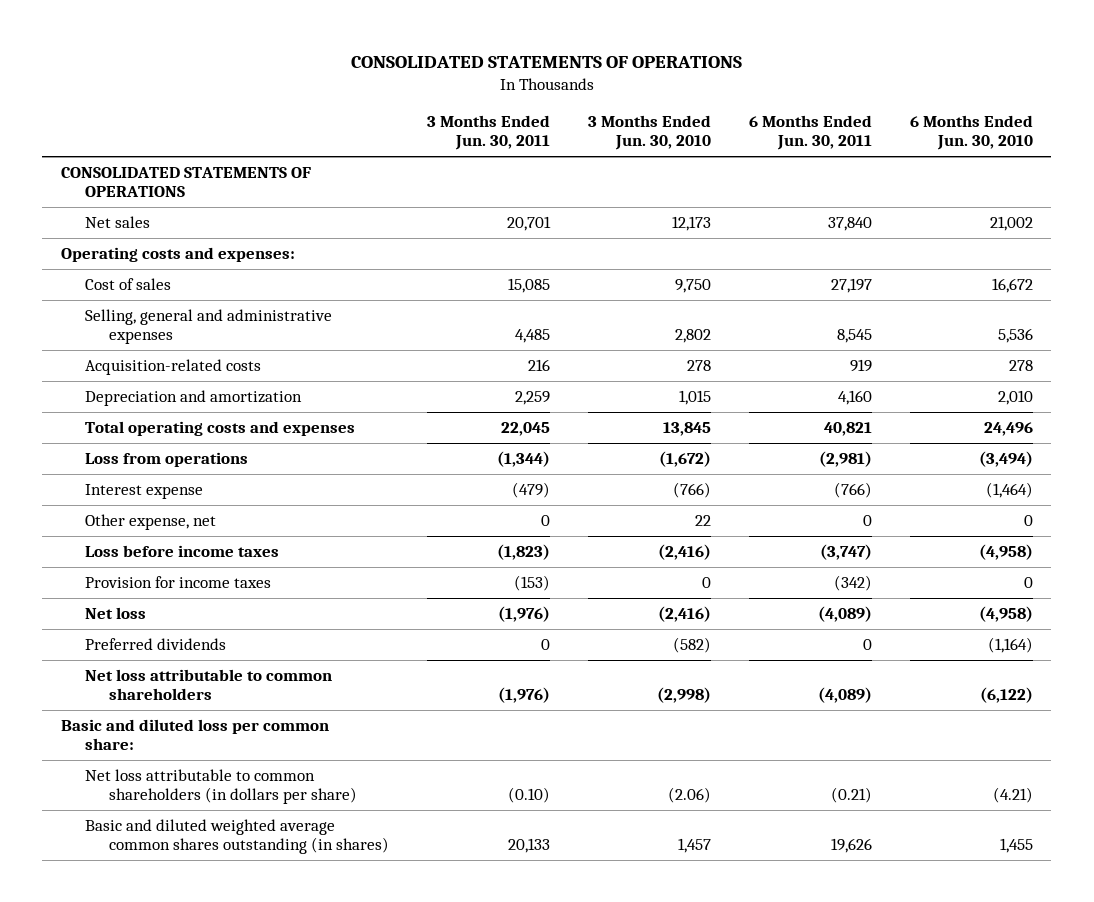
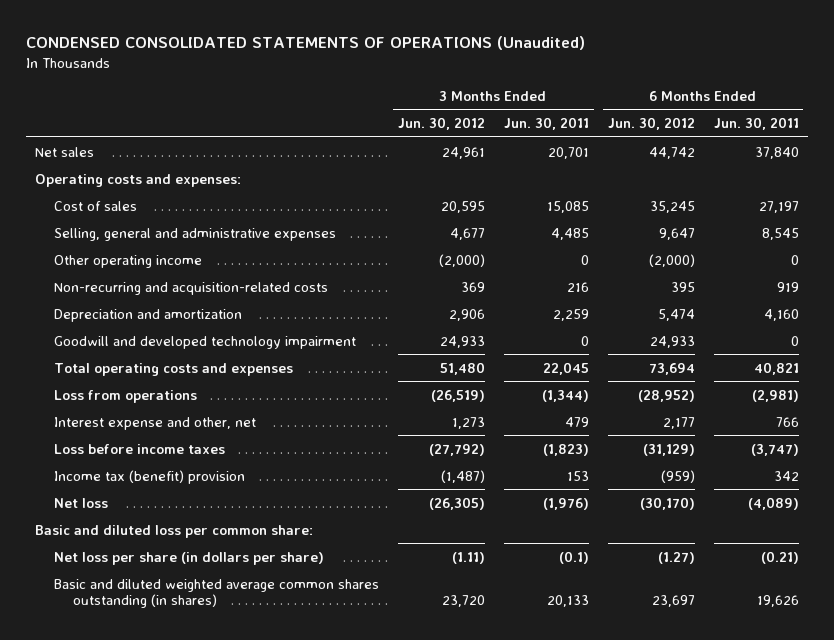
[350,55,742,68] CONSOLIDATED STATEMENTS OF OPERATIONS -> [25,36,585,51] CONDENSED CONSOLIDATED STATEMENTS OF OPERATIONS (Unaudited)
[587,114,711,151] 3 Months Ended Jun. 30, 2010 -> none
[909,114,1033,151] 6 Months Ended Jun. 30, 2010 -> none
none -> [397,116,485,130] Jun. 30, 2012
none -> [607,116,695,130] Jun. 30, 2012
[61,167,312,198] CONSOLIDATED STATEMENTS OF OPERATIONS -> none
none -> [54,254,203,268] Other operating income
[84,359,261,376] Acquisition-related costs -> [54,281,329,295] Non-recurring and acquisition-related costs
none -> [54,335,357,349] Goodwill and developed technology impairment
[84,514,216,531] Other expense, net -> none
[84,484,203,500] Interest expense -> [54,416,257,430] Interest expense and other, net
[511,482,550,499] (479) -> [564,416,589,427] 479
[833,482,872,499] (766) -> [775,416,799,427] 766
[84,576,271,589] Provision for income taxes -> [54,469,246,484] Income tax (benefit) provision
[513,575,550,592] (153) -> [566,470,589,481] 153
[833,575,872,592] (342) -> [773,470,799,481] 342
[84,638,226,651] Preferred dividends -> none
[84,669,332,701] Net loss attributable to common shareholders -> none
[84,769,357,805] Net loss attributable to common shareholders (in dollars per share) -> [54,551,325,565] Net loss per share (in dollars per share)
[507,787,550,804] (0.10) -> [558,550,589,564] (0.1)

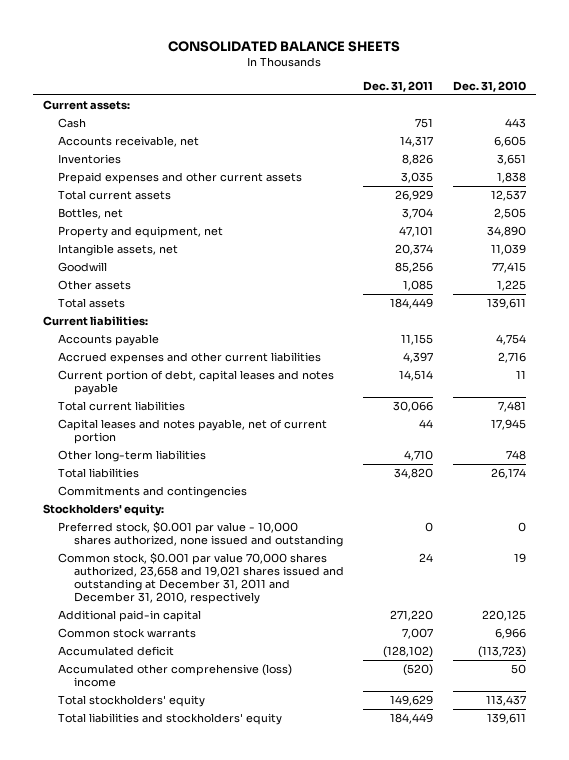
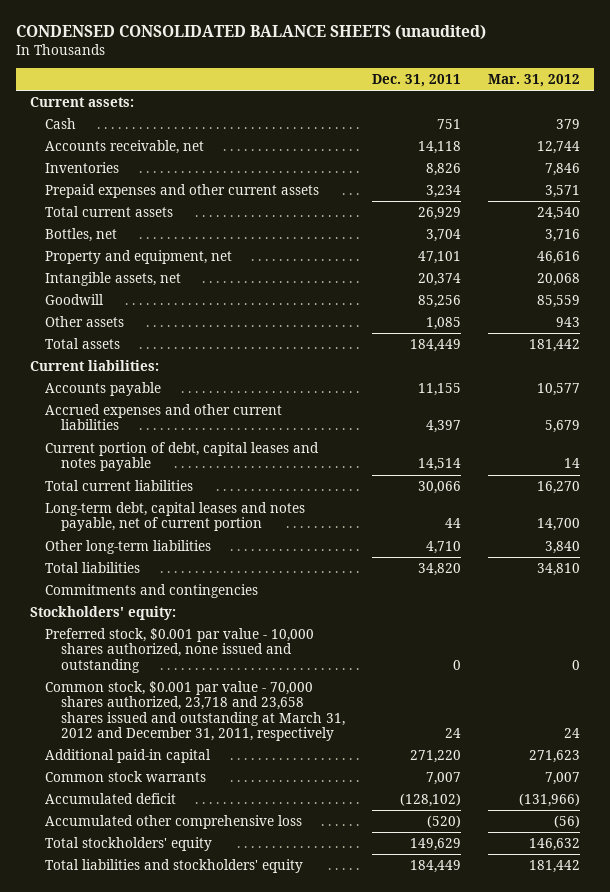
[168,40,401,52] CONSOLIDATED BALANCE SHEETS -> [16,24,487,40] CONDENSED CONSOLIDATED BALANCE SHEETS (unaudited)
[452,80,526,92] Dec. 31, 2010 -> none
none -> [488,73,581,87] Mar. 31, 2012
[400,136,434,148] 14,317 -> [418,140,462,154] 14,118
[401,172,434,184] 3,035 -> [426,184,462,198] 3,234
[58,419,328,445] Capital leases and notes payable, net of current portion -> [45,501,306,532] Long-term debt, capital leases and notes payable, net of current portion
[58,552,344,605] Common stock, $0.001 par value 70,000 shares authorized, 23,658 and 19,021 shares issued and outstanding at December 31, 2011 and December 31, 2010, respectively -> [45,680,346,741] Common stock, $0.001 par value - 70,000 shares authorized, 23,718 and 23,658 shares issued and outstanding at March 31, 2012 and December 31, 2011, respectively
[58,664,293,688] Accumulated other comprehensive (loss) income -> [45,814,303,829] Accumulated other comprehensive loss

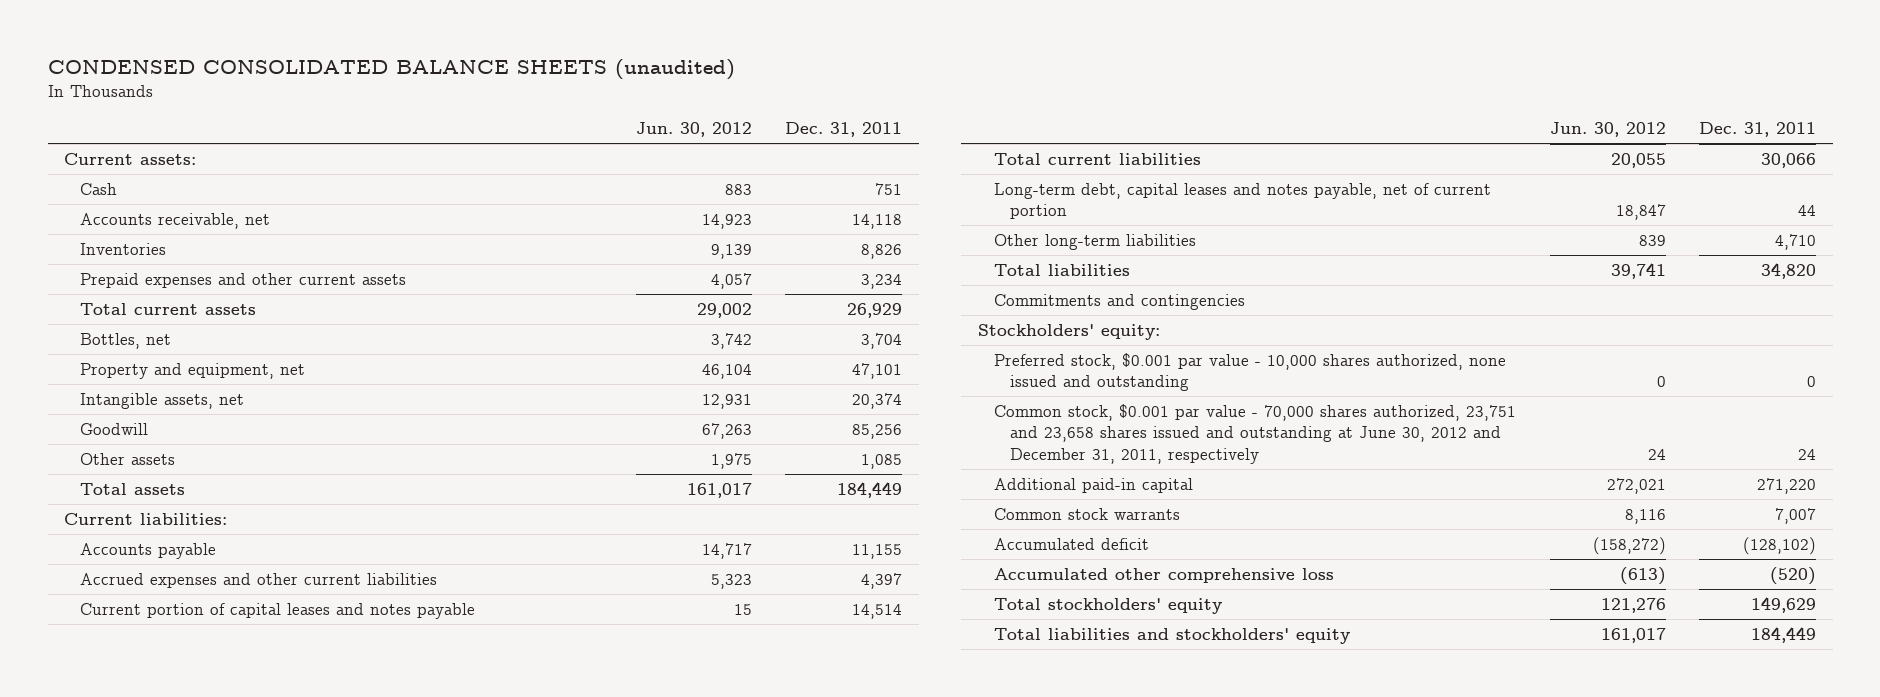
[488,73,581,87] Mar. 31, 2012 -> none
none -> [635,122,752,138] Jun. 30, 2012
[45,441,320,472] Current portion of debt, capital leases and notes payable -> [80,602,476,619] Current portion of capital leases and notes payable
[45,680,346,741] Common stock, $0.001 par value - 70,000 shares authorized, 23,718 and 23,658 shares issued and outstanding at March 31, 2012 and December 31, 2011, respectively -> [994,403,1517,465] Common stock, $0.001 par value - 70,000 shares authorized, 23,751 and 23,658 shares issued and outstanding at June 30, 2012 and December 31, 2011, respectively

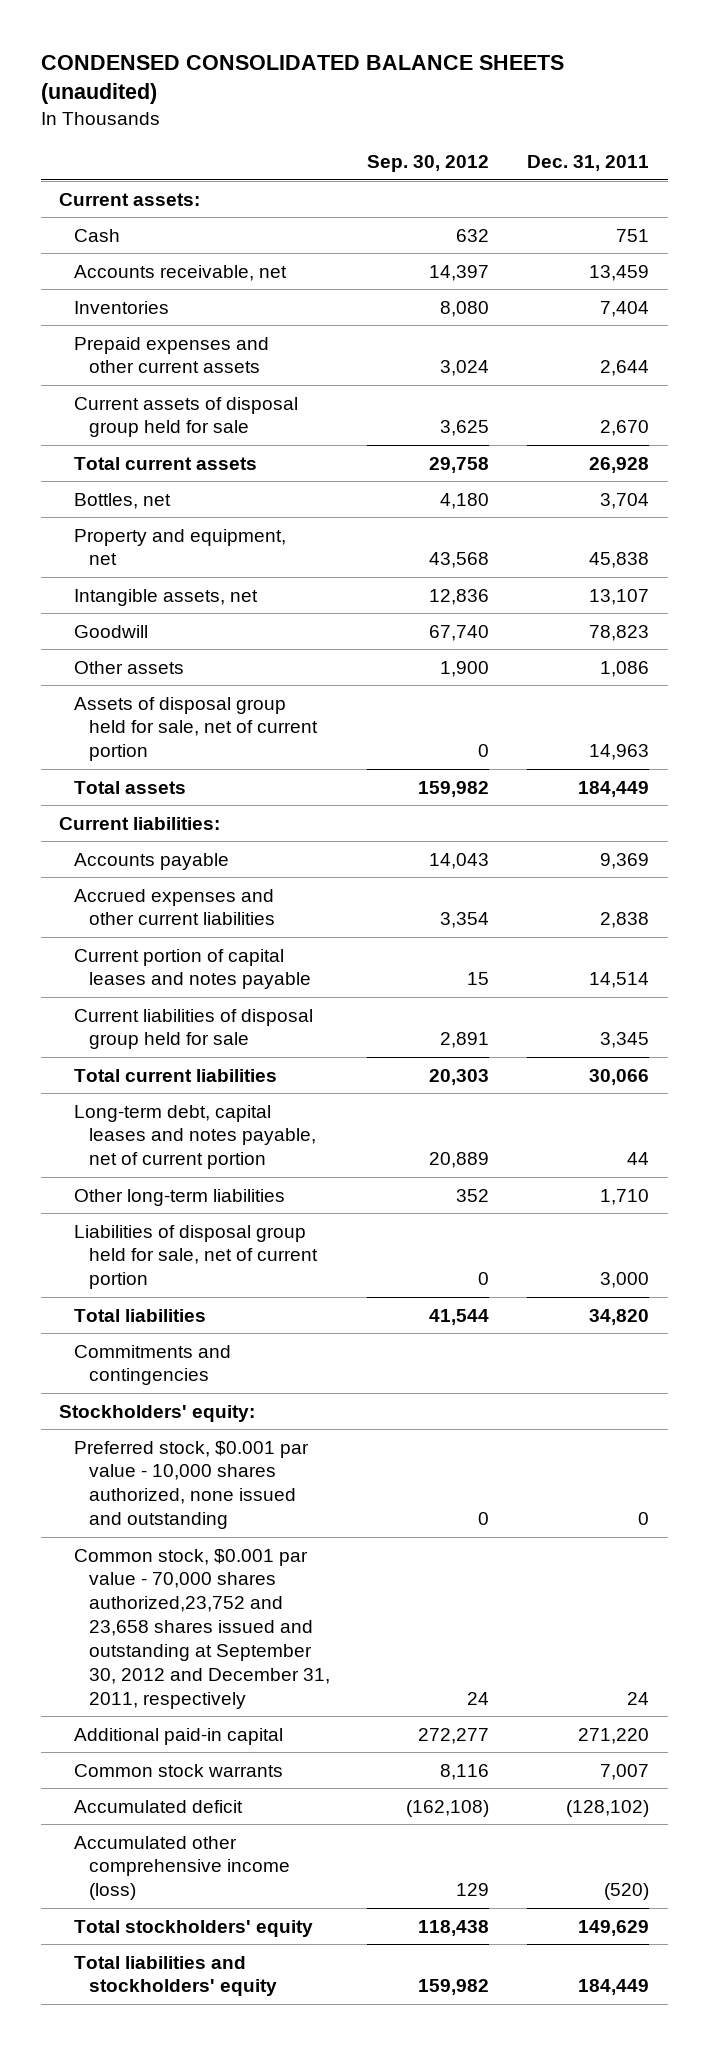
[635,122,752,138] Jun. 30, 2012 -> none
none -> [367,155,490,173] Sep. 30, 2012
[852,213,903,229] 14,118 -> [588,264,649,281] 13,459
[861,243,903,259] 8,826 -> [599,300,649,317] 7,404
[861,273,903,289] 3,234 -> [599,360,649,377] 2,644
none -> [74,396,299,438] Current assets of disposal group held for sale
[847,302,903,318] 26,929 -> [588,456,649,473] 26,928
[852,362,903,379] 47,101 -> [588,552,649,569] 45,838
[852,392,903,409] 20,374 -> [588,588,649,605] 13,107
[852,423,903,439] 85,256 -> [588,624,649,641] 78,823
[861,453,903,469] 1,085 -> [599,660,649,677] 1,086
none -> [74,696,319,762] Assets of disposal group held for sale, net of current portion
[852,543,903,559] 11,155 -> [599,852,649,869] 9,369
[861,572,903,589] 4,397 -> [599,912,649,929] 2,838
none -> [74,1008,314,1050] Current liabilities of disposal group held for sale
[1775,233,1817,250] 4,710 -> [599,1188,649,1205] 1,710
none -> [74,1224,319,1290] Liabilities of disposal group held for sale, net of current portion
[994,403,1517,465] Common stock, $0.001 par value - 70,000 shares authorized, 23,751 and 23,658 shares issued and outstanding at June 30, 2012 and December 31, 2011, respectively -> [74,1548,331,1709] Common stock, $0.001 par value - 70,000 shares authorized,23,752 and 23,658 shares issued and outstanding at September 30, 2012 and December 31, 2011, respectively
[994,567,1335,583] Accumulated other comprehensive loss -> [74,1835,291,1901] Accumulated other comprehensive income (loss)

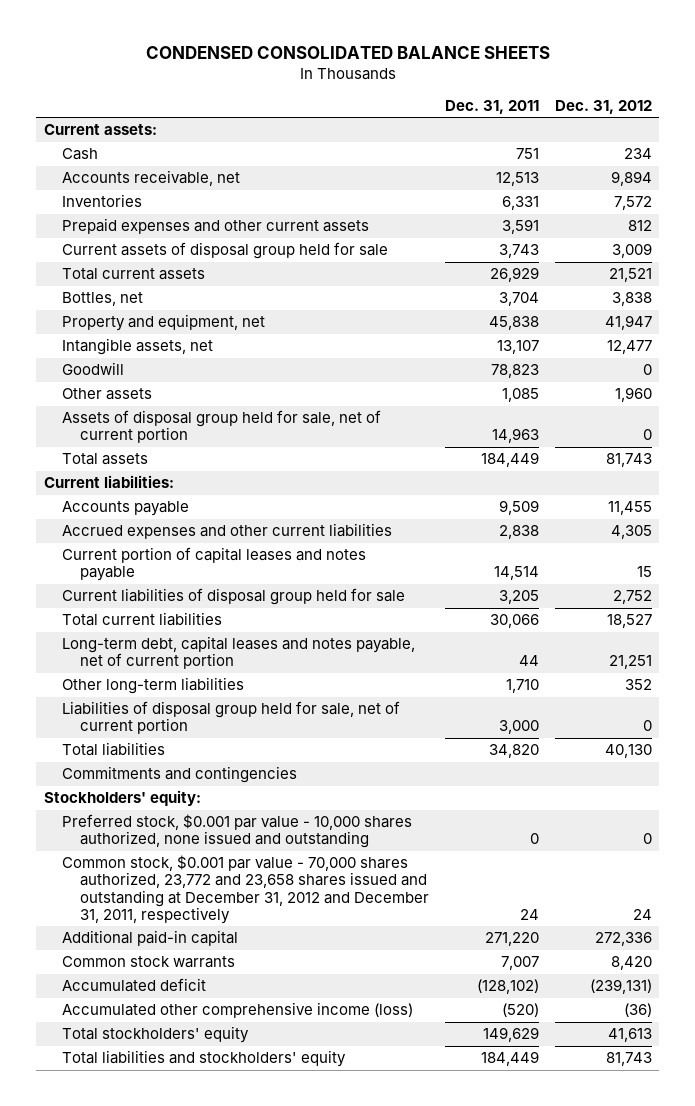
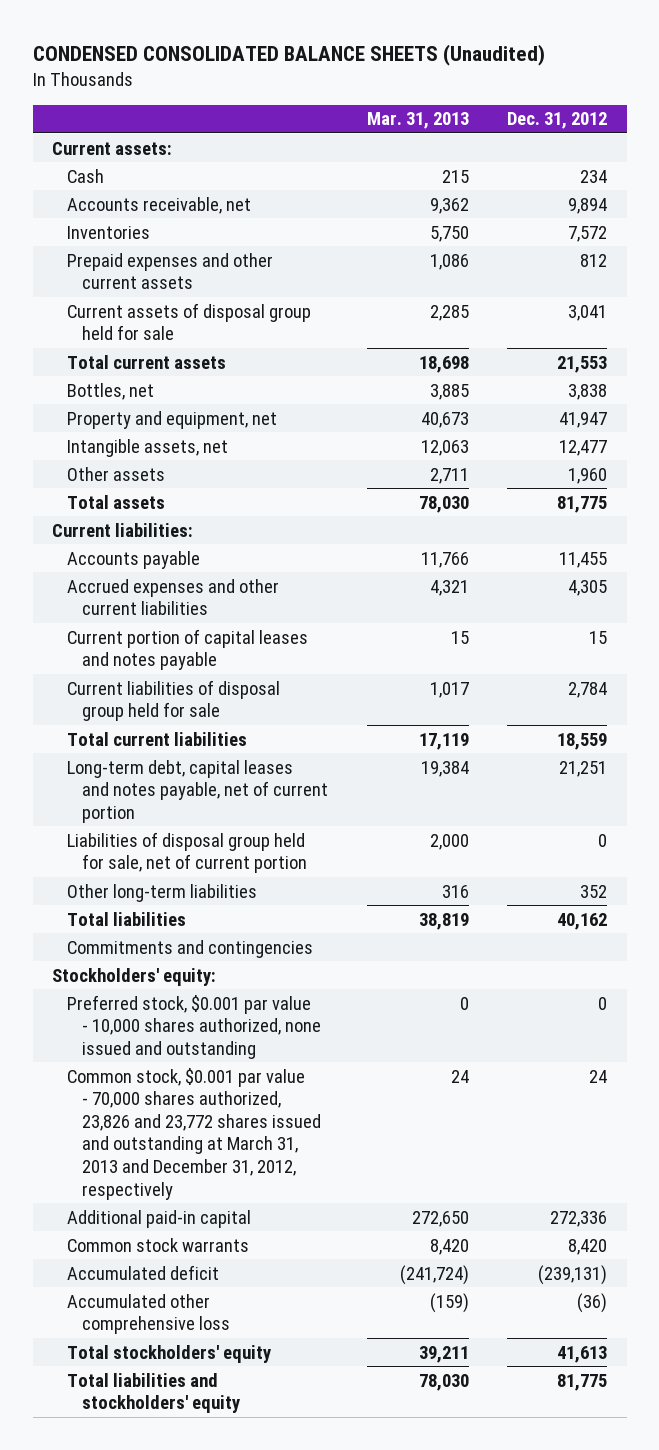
[145,45,550,59] CONDENSED CONSOLIDATED BALANCE SHEETS -> [32,44,545,67] CONDENSED CONSOLIDATED BALANCE SHEETS (Unaudited)
[444,99,539,114] Dec. 31, 2011 -> none
none -> [366,112,469,130] Mar. 31, 2013
[611,243,652,259] 3,009 -> [568,304,608,321] 3,041
[608,268,652,283] 21,521 -> [557,355,608,373] 21,553
[61,362,124,376] Goodwill -> none
[61,410,381,444] Assets of disposal group held for sale, net of current portion -> none
[605,453,652,468] 81,743 -> [557,495,608,513] 81,775
[612,590,652,605] 2,752 -> [568,681,608,698] 2,784
[606,614,652,629] 18,527 -> [557,732,608,750] 18,559
[61,677,244,695] Other long-term liabilities -> [67,883,258,902] Other long-term liabilities
[604,744,652,759] 40,130 -> [557,912,608,930] 40,162
[61,855,430,924] Common stock, $0.001 par value - 70,000 shares authorized, 23,772 and 23,658 shares issued and outstanding at December 31, 2012 and December 31, 2011, respectively -> [67,1067,322,1200] Common stock, $0.001 par value - 70,000 shares authorized, 23,826 and 23,772 shares issued and outstanding at March 31, 2013 and December 31, 2012, respectively
[61,1002,413,1019] Accumulated other comprehensive income (loss) -> [67,1293,231,1335] Accumulated other comprehensive loss
[605,1052,652,1067] 81,743 -> [557,1373,608,1391] 81,775

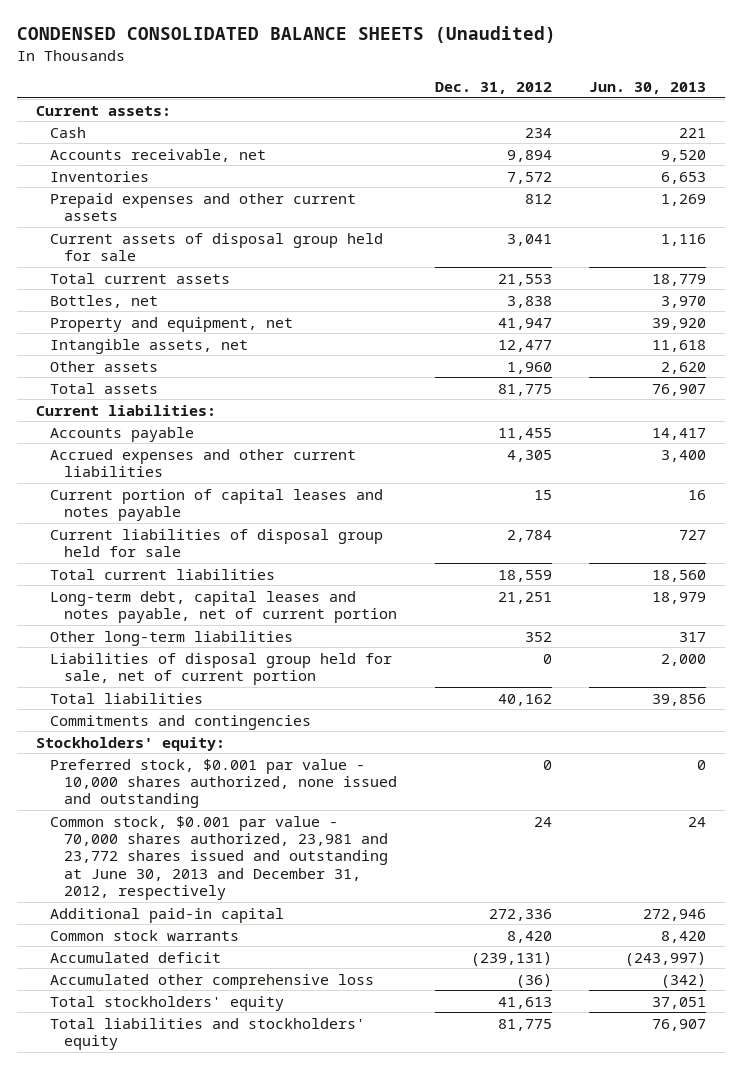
[366,112,469,130] Mar. 31, 2013 -> none
none -> [589,82,707,95] Jun. 30, 2013
[67,831,308,874] Liabilities of disposal group held for sale, net of current portion -> [49,652,392,685] Liabilities of disposal group held for sale, net of current portion
[67,1067,322,1200] Common stock, $0.001 par value - 70,000 shares authorized, 23,826 and 23,772 shares issued and outstanding at March 31, 2013 and December 31, 2012, respectively -> [49,815,388,900] Common stock, $0.001 par value - 70,000 shares authorized, 23,981 and 23,772 shares issued and outstanding at June 30, 2013 and December 31, 2012, respectively

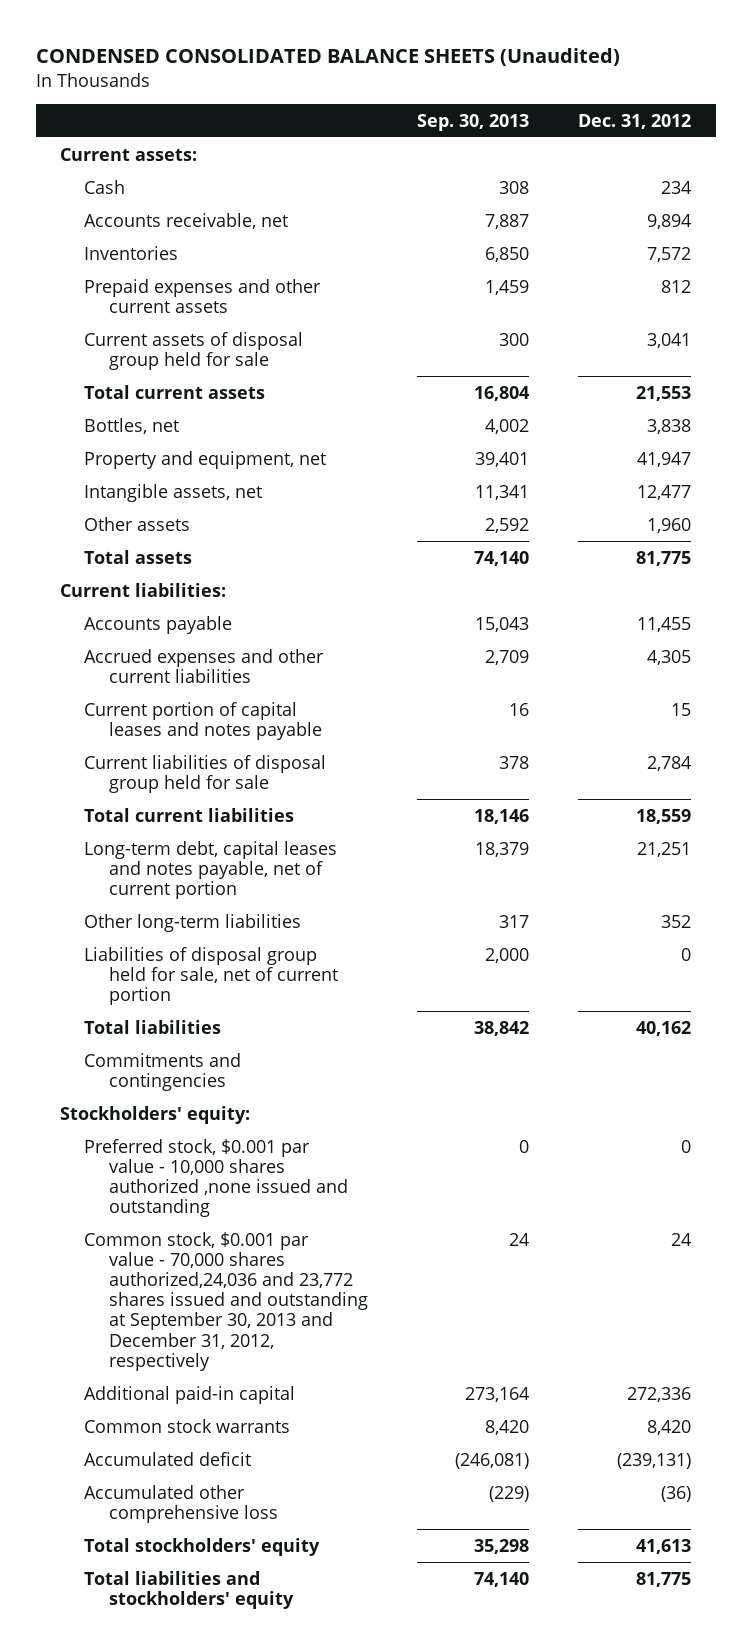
[589,82,707,95] Jun. 30, 2013 -> none
none -> [416,113,529,131] Sep. 30, 2013
[49,758,397,809] Preferred stock, $0.001 par value - 10,000 shares authorized, none issued and outstanding -> [84,1138,348,1218] Preferred stock, $0.001 par value - 10,000 shares authorized ,none issued and outstanding
[49,815,388,900] Common stock, $0.001 par value - 70,000 shares authorized, 23,981 and 23,772 shares issued and outstanding at June 30, 2013 and December 31, 2012, respectively -> [84,1231,368,1371] Common stock, $0.001 par value - 70,000 shares authorized,24,036 and 23,772 shares issued and outstanding at September 30, 2013 and December 31, 2012, respectively

